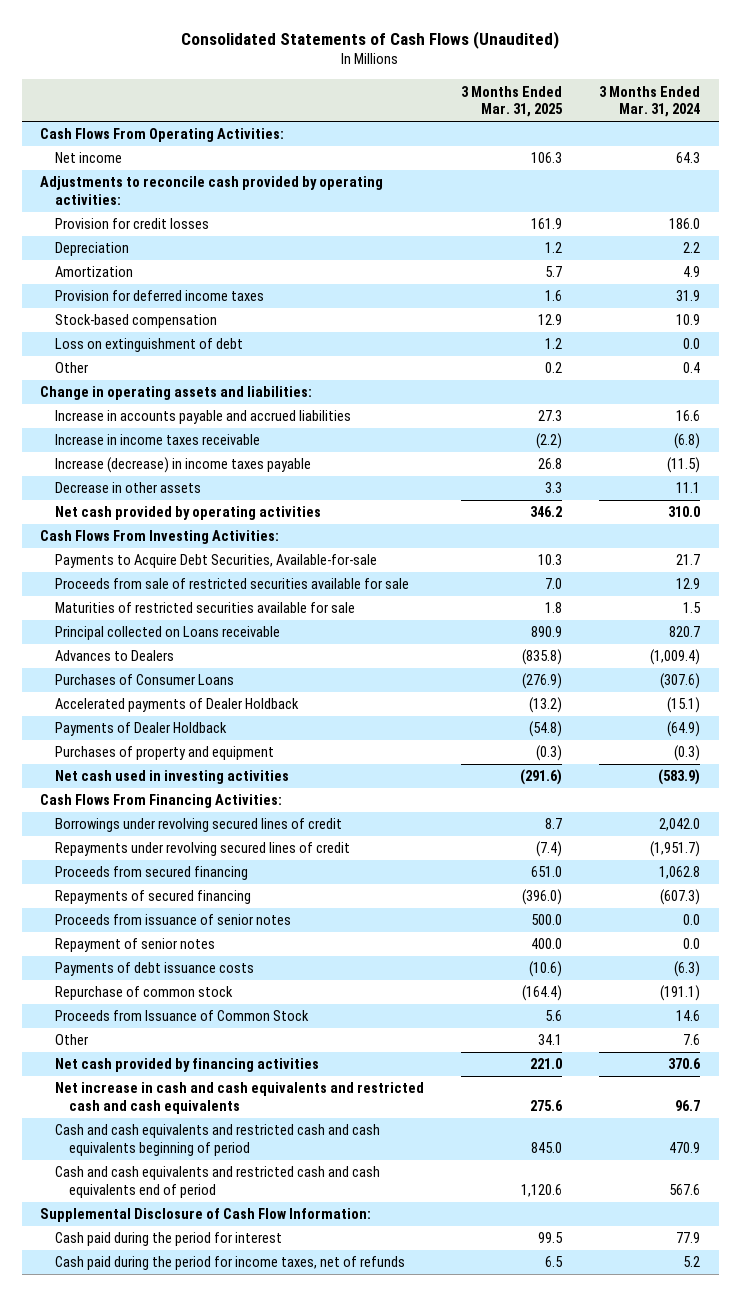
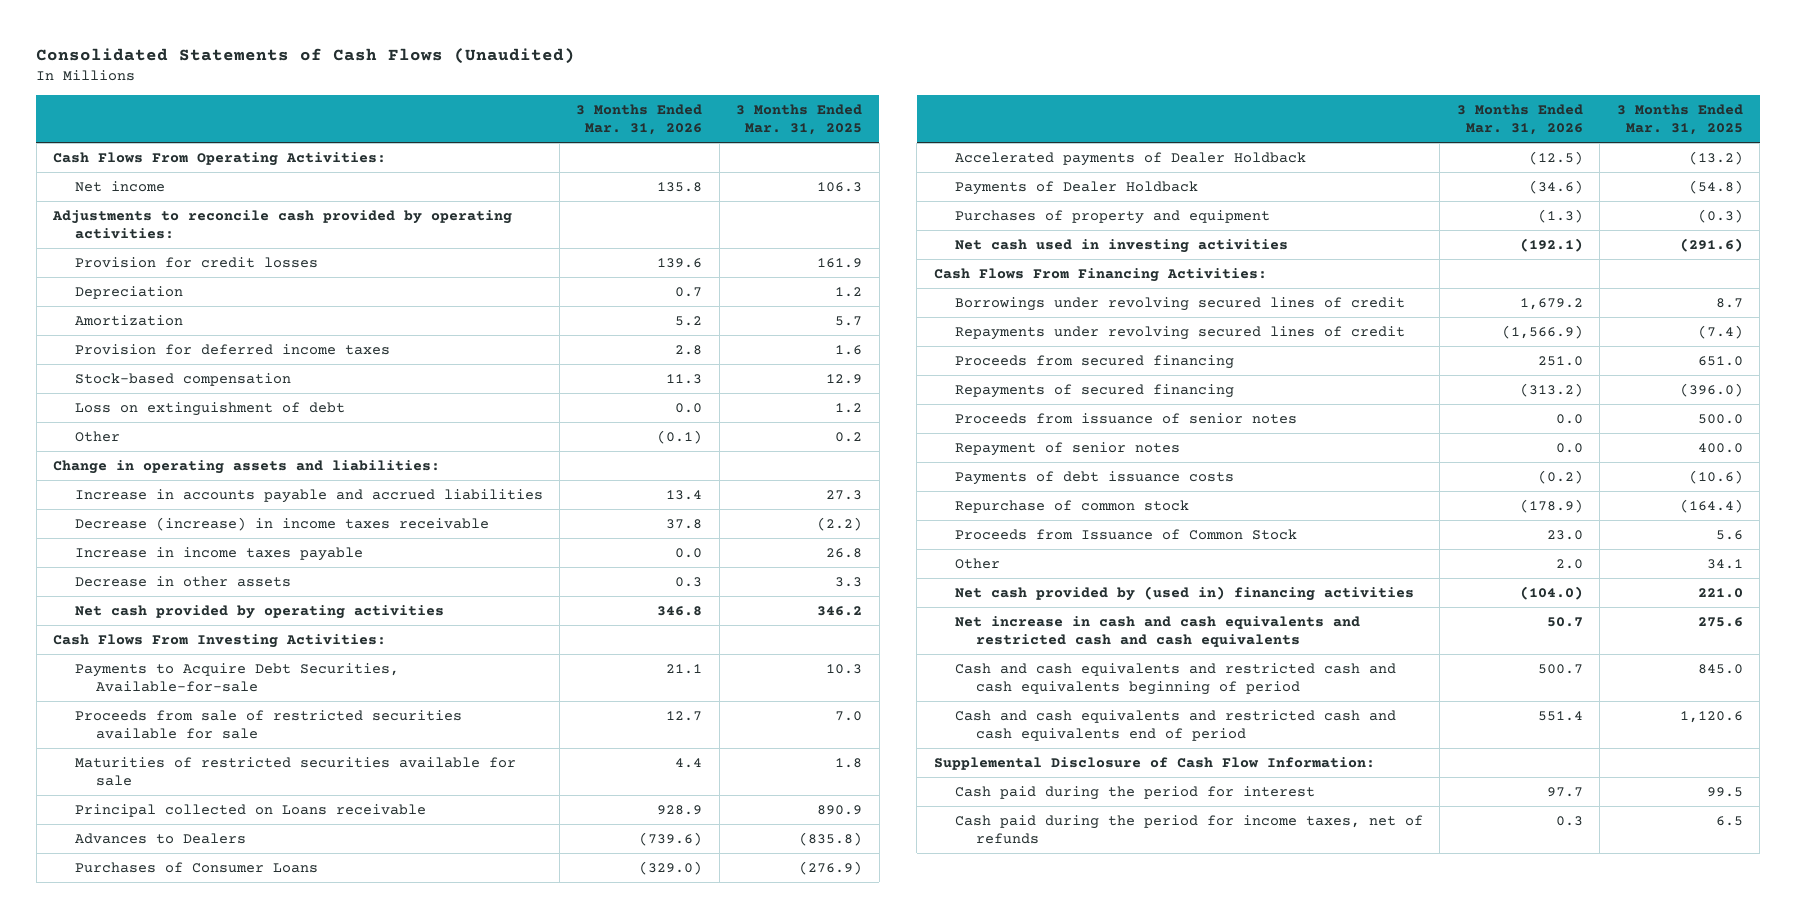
[599,85,701,118] 3 Months Ended Mar. 31, 2024 -> none
none -> [576,104,703,136] 3 Months Ended Mar. 31, 2026
[54,434,260,446] Increase in income taxes receivable -> [74,516,489,531] Decrease (increase) in income taxes receivable
[54,457,311,474] Increase (decrease) in income taxes payable -> [74,546,363,561] Increase in income taxes payable
[54,1058,319,1073] Net cash provided by financing activities -> [955,585,1415,601] Net cash provided by (used in) financing activities

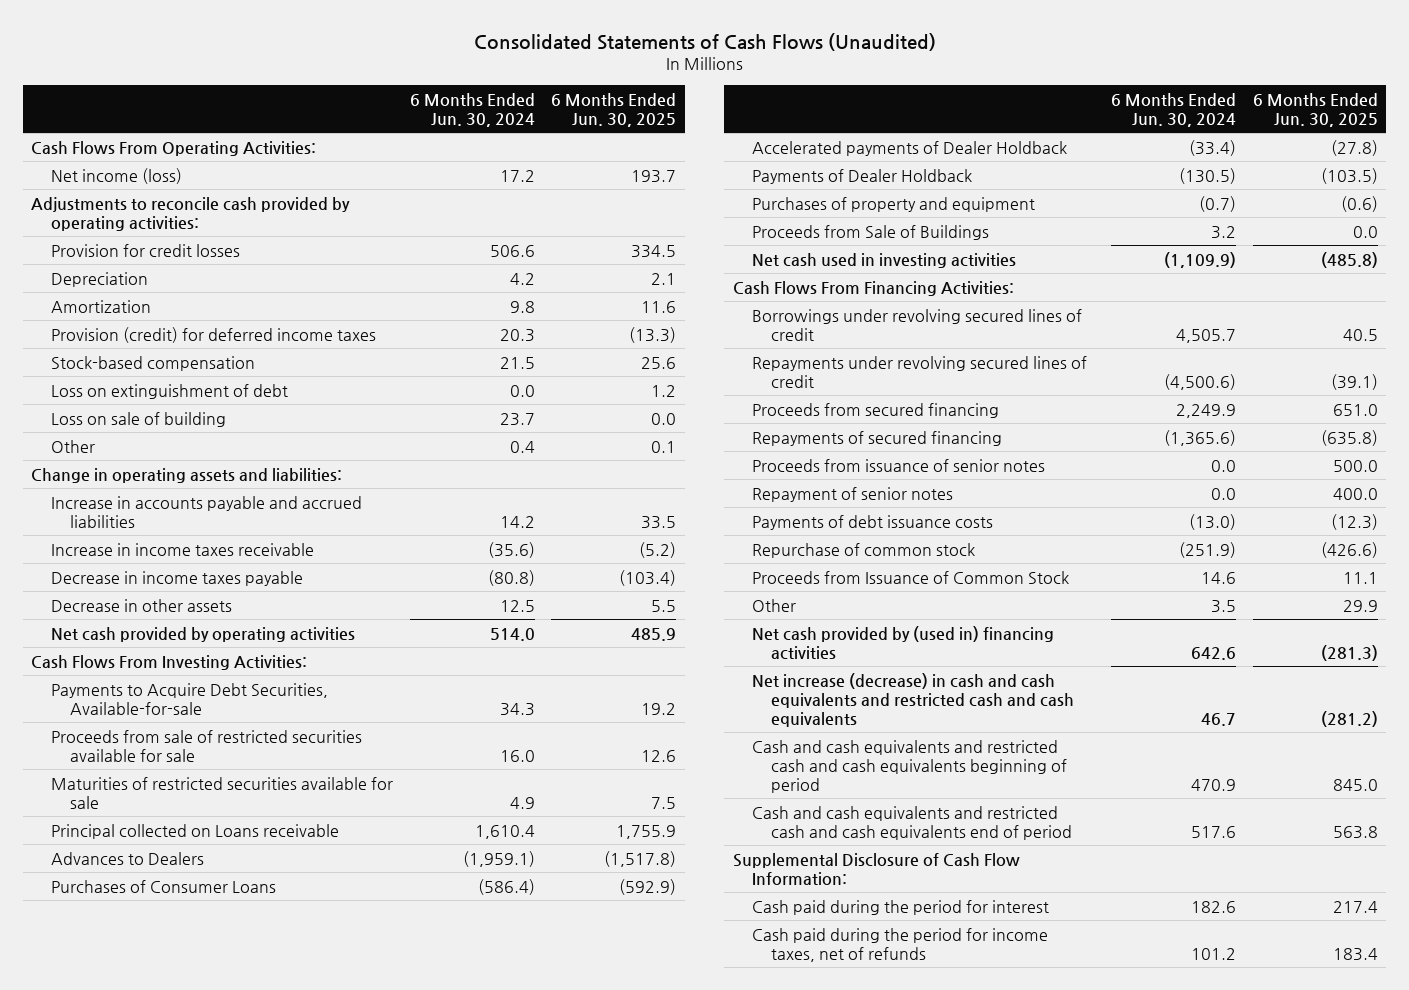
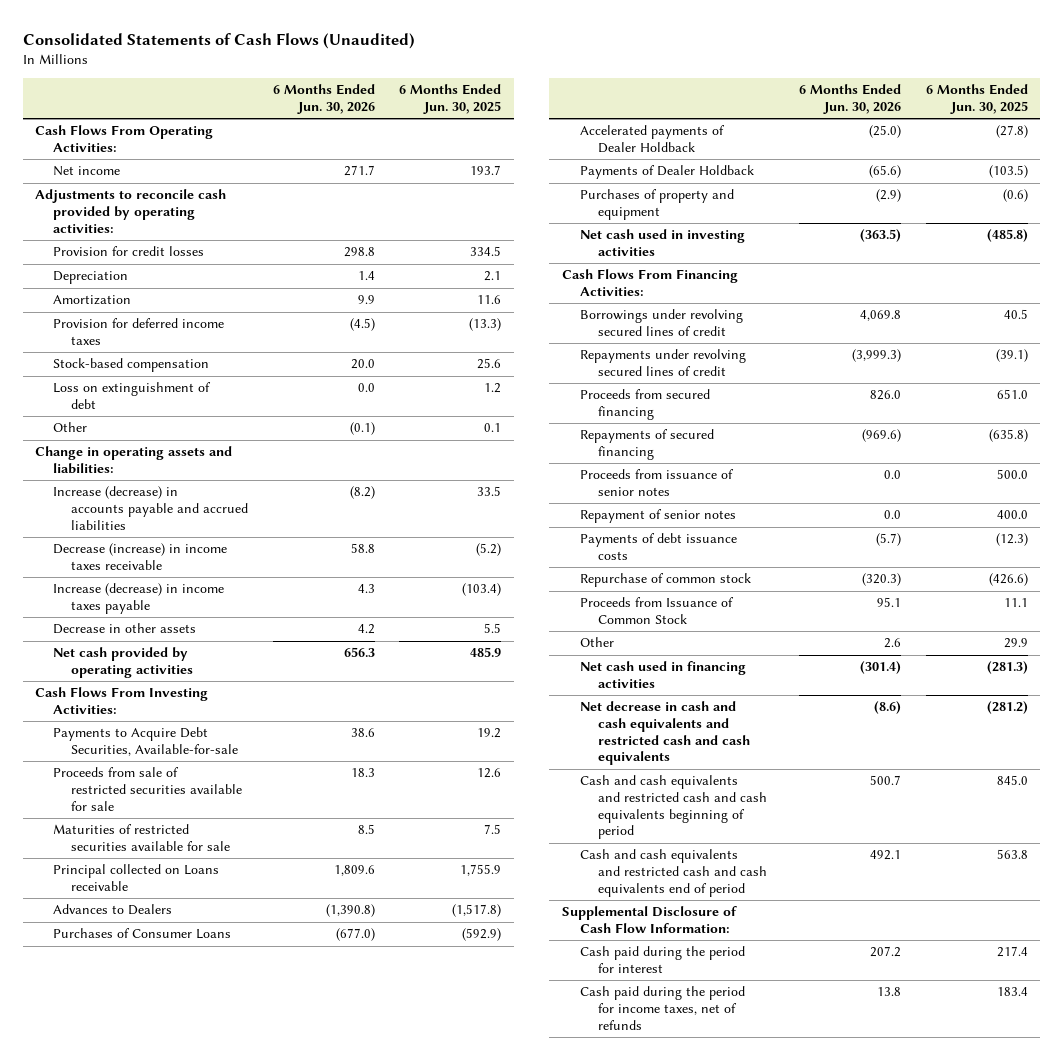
[409,92,535,127] 6 Months Ended Jun. 30, 2024 -> none
none -> [272,84,375,114] 6 Months Ended Jun. 30, 2026
[50,167,182,184] Net income (loss) -> [52,166,120,177] Net income
[50,326,376,343] Provision (credit) for deferred income taxes -> [52,318,224,346] Provision for deferred income taxes
[50,411,226,427] Loss on sale of building -> none
[50,495,362,528] Increase in accounts payable and accrued liabilities -> [52,486,248,530] Increase (decrease) in accounts payable and accrued liabilities
[50,542,314,556] Increase in income taxes receivable -> [52,543,227,571] Decrease (increase) in income taxes receivable
[50,570,303,586] Decrease in income taxes payable -> [52,583,224,615] Increase (decrease) in income taxes payable
[752,224,990,240] Proceeds from Sale of Buildings -> none
[752,625,1055,660] Net cash provided by (used in) financing activities -> [579,661,746,689] Net cash used in financing activities
[752,672,1075,727] Net increase (decrease) in cash and cash equivalents and restricted cash and cash equivalents -> [579,701,750,766] Net decrease in cash and cash equivalents and restricted cash and cash equivalents

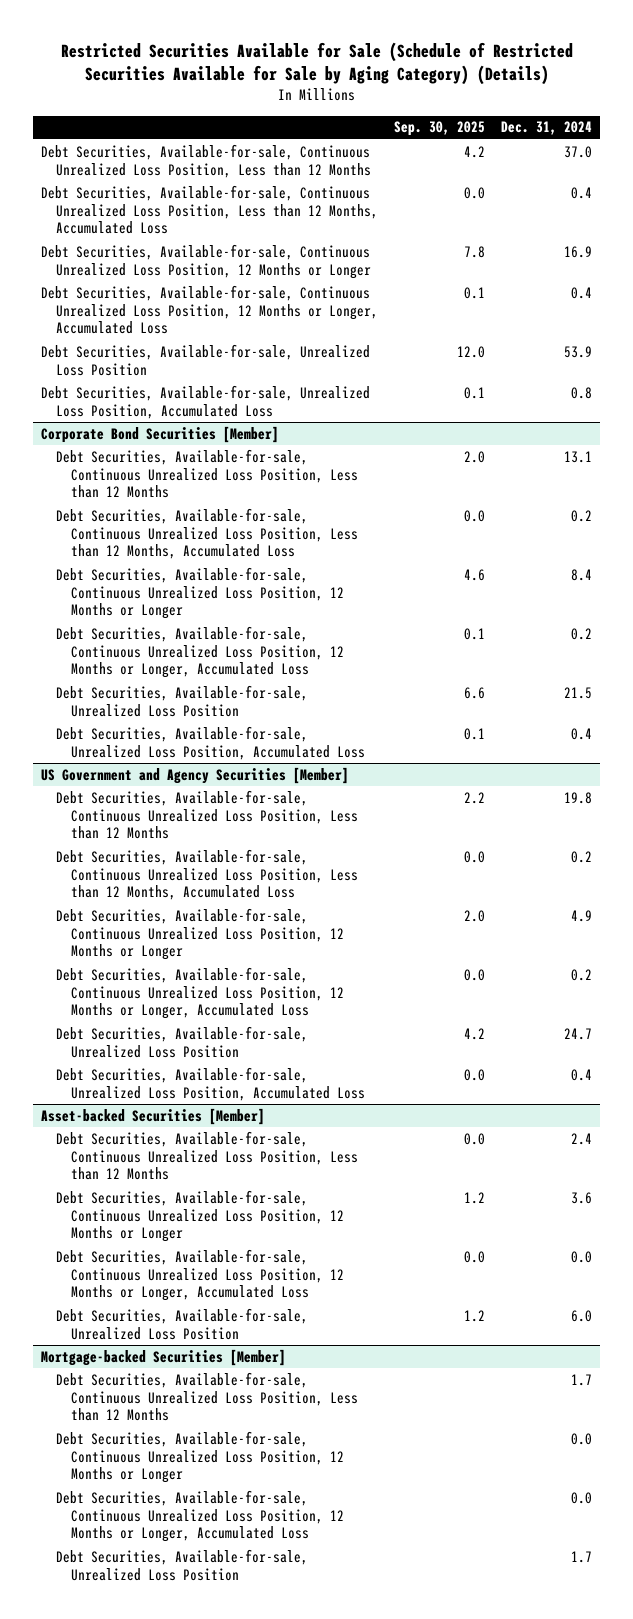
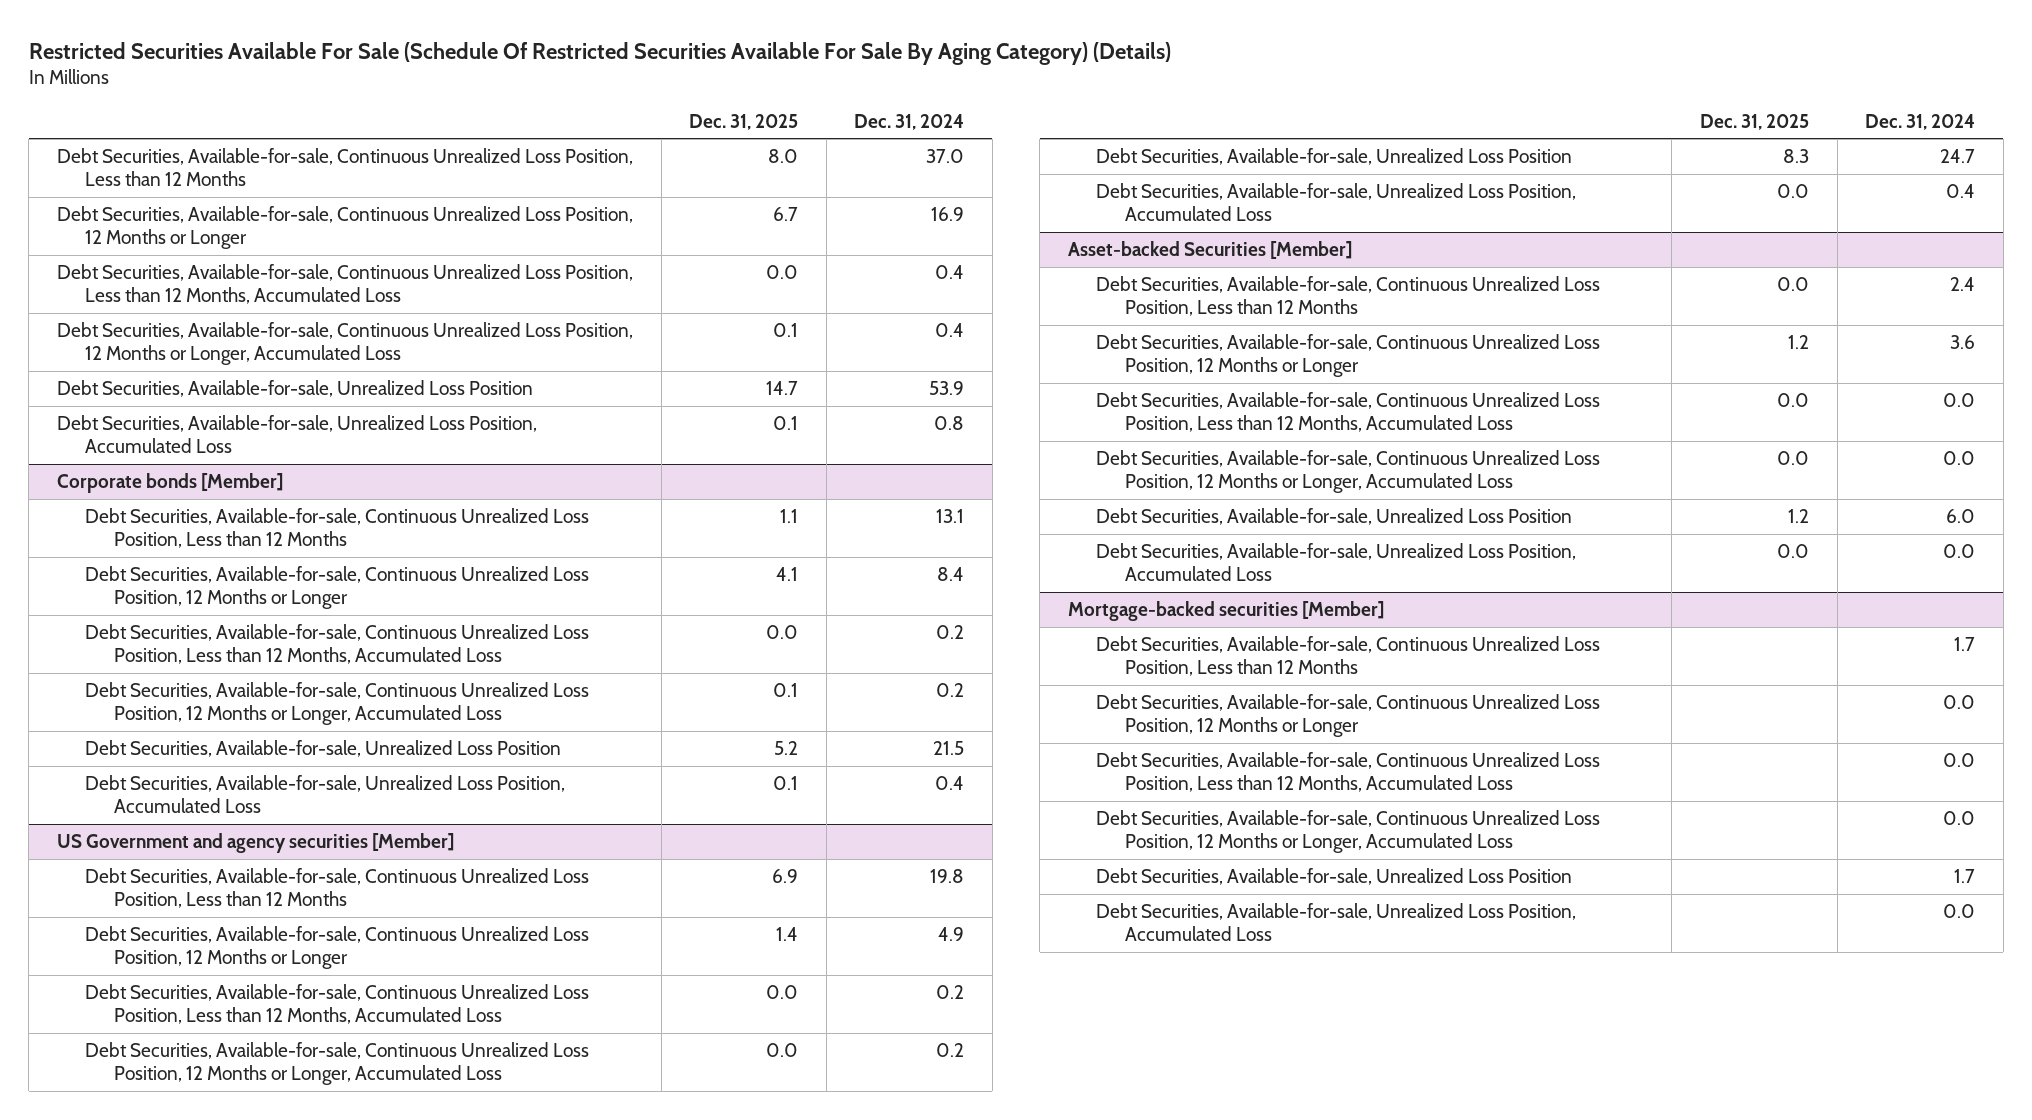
[60,41,573,86] Restricted Securities Available for Sale (Schedule of Restricted Securities Available for Sale by Aging Category) (Details) -> [28,41,1171,65] Restricted Securities Available For Sale (Schedule Of Restricted Securities Available For Sale By Aging Category) (Details)
[394,121,486,137] Sep. 30, 2025 -> none
none -> [689,113,799,130] Dec. 31, 2025
[41,184,379,235] Debt Securities, Available-for-sale, Continuous Unrealized Loss Position, Less than 12 Months, Accumulated Loss -> [57,264,634,305] Debt Securities, Available-for-sale, Continuous Unrealized Loss Position, Less than 12 Months, Accumulated Loss
[41,425,280,443] Corporate Bond Securities [Member] -> [57,473,284,494] Corporate bonds [Member]
[56,507,359,560] Debt Securities, Available-for-sale, Continuous Unrealized Loss Position, Less than 12 Months, Accumulated Loss -> none
none -> [85,624,590,665] Debt Securities, Available-for-sale, Continuous Unrealized Loss Position, Less than 12 Months, Accumulated Loss
[41,766,350,784] US Government and Agency Securities [Member] -> [57,833,455,854] US Government and agency securities [Member]
[56,848,359,901] Debt Securities, Available-for-sale, Continuous Unrealized Loss Position, Less than 12 Months, Accumulated Loss -> none
none -> [85,984,590,1025] Debt Securities, Available-for-sale, Continuous Unrealized Loss Position, Less than 12 Months, Accumulated Loss
none -> [1096,392,1601,433] Debt Securities, Available-for-sale, Continuous Unrealized Loss Position, Less than 12 Months, Accumulated Loss
none -> [1096,543,1577,582] Debt Securities, Available-for-sale, Unrealized Loss Position, Accumulated Loss
[41,1348,287,1366] Mortgage-backed Securities [Member] -> [1067,601,1384,622] Mortgage-backed securities [Member]
none -> [1096,752,1601,793] Debt Securities, Available-for-sale, Continuous Unrealized Loss Position, Less than 12 Months, Accumulated Loss
none -> [1096,903,1577,942] Debt Securities, Available-for-sale, Unrealized Loss Position, Accumulated Loss

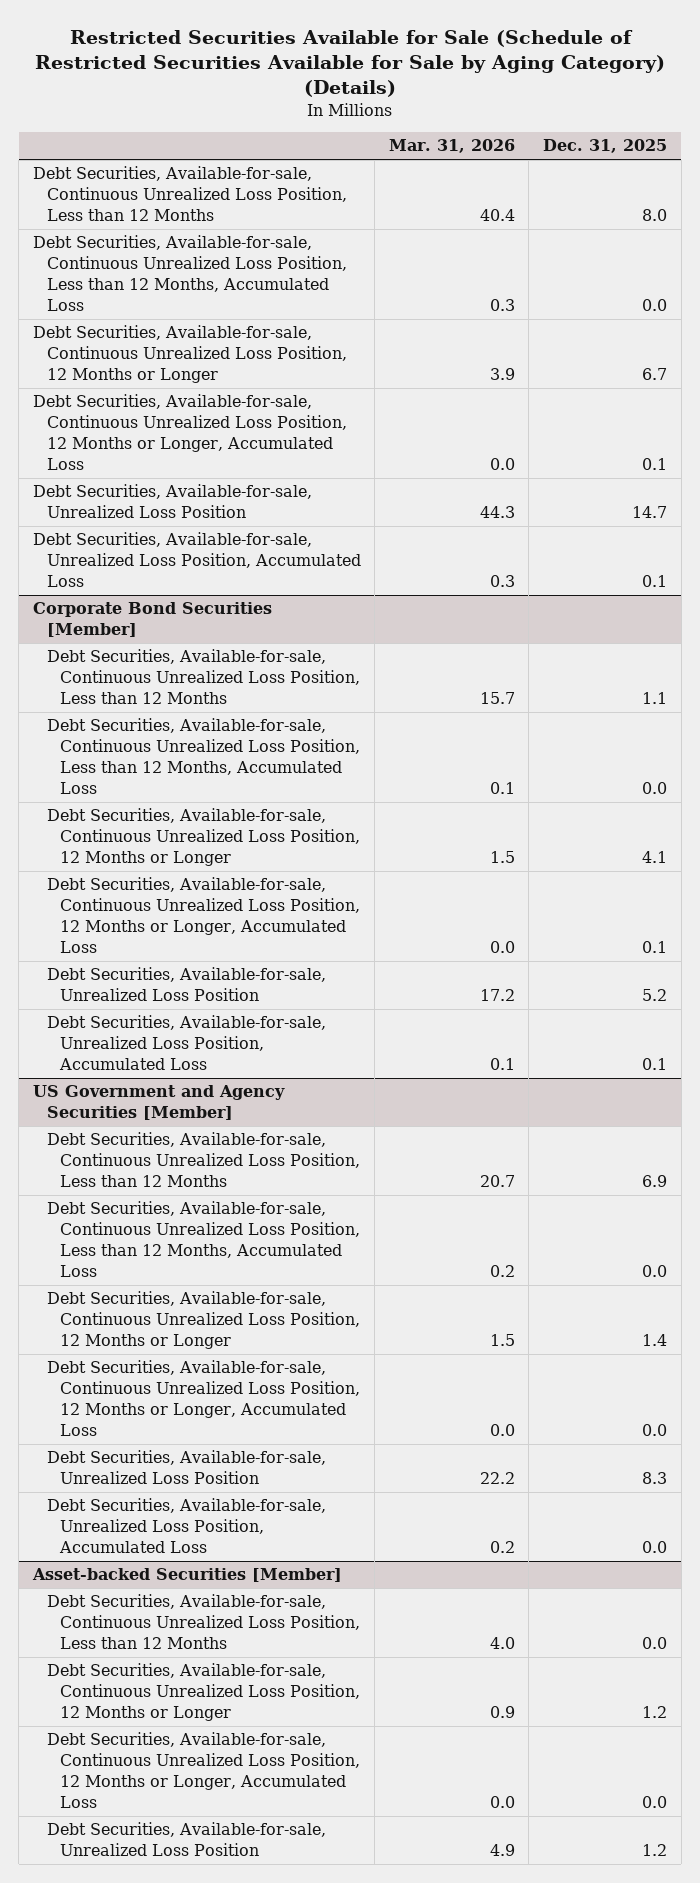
[28,41,1171,65] Restricted Securities Available For Sale (Schedule Of Restricted Securities Available For Sale By Aging Category) (Details) -> [34,29,665,97] Restricted Securities Available for Sale (Schedule of Restricted Securities Available for Sale by Aging Category) (Details)
[854,113,965,130] Dec. 31, 2024 -> none
none -> [388,139,515,154] Mar. 31, 2026
[57,206,634,250] Debt Securities, Available-for-sale, Continuous Unrealized Loss Position, 12 Months or Longer -> [32,325,347,384] Debt Securities, Available-for-sale, Continuous Unrealized Loss Position, 12 Months or Longer
[57,473,284,494] Corporate bonds [Member] -> [32,602,272,638] Corporate Bond Securities [Member]
[85,566,590,610] Debt Securities, Available-for-sale, Continuous Unrealized Loss Position, 12 Months or Longer -> none
none -> [46,808,361,867] Debt Securities, Available-for-sale, Continuous Unrealized Loss Position, 12 Months or Longer
[57,833,455,854] US Government and agency securities [Member] -> [32,1085,285,1121] US Government and Agency Securities [Member]
[85,926,590,970] Debt Securities, Available-for-sale, Continuous Unrealized Loss Position, 12 Months or Longer -> none
none -> [46,1291,361,1350] Debt Securities, Available-for-sale, Continuous Unrealized Loss Position, 12 Months or Longer
[1096,392,1601,433] Debt Securities, Available-for-sale, Continuous Unrealized Loss Position, Less than 12 Months, Accumulated Loss -> none
[1096,543,1577,582] Debt Securities, Available-for-sale, Unrealized Loss Position, Accumulated Loss -> none
[1067,601,1384,622] Mortgage-backed securities [Member] -> none
[1096,636,1601,677] Debt Securities, Available-for-sale, Continuous Unrealized Loss Position, Less than 12 Months -> none
[1096,694,1601,738] Debt Securities, Available-for-sale, Continuous Unrealized Loss Position, 12 Months or Longer -> none
[1096,752,1601,793] Debt Securities, Available-for-sale, Continuous Unrealized Loss Position, Less than 12 Months, Accumulated Loss -> none
[1096,810,1601,854] Debt Securities, Available-for-sale, Continuous Unrealized Loss Position, 12 Months or Longer, Accumulated Loss -> none
[1096,868,1573,886] Debt Securities, Available-for-sale, Unrealized Loss Position -> none
[1096,903,1577,942] Debt Securities, Available-for-sale, Unrealized Loss Position, Accumulated Loss -> none

